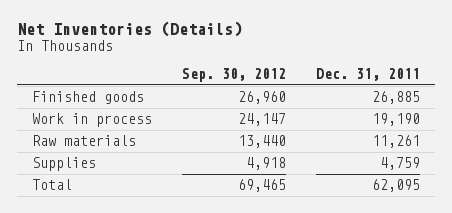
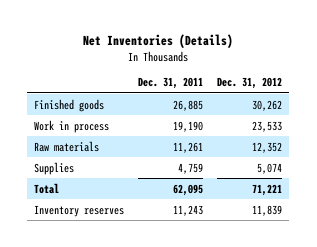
[182,68,287,83] Sep. 30, 2012 -> none
none -> [217,77,283,90] Dec. 31, 2012
none -> [34,204,125,217] Inventory reserves

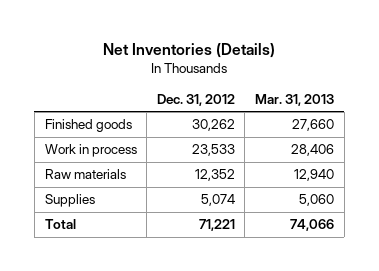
[138,77,204,90] Dec. 31, 2011 -> none
none -> [255,93,335,106] Mar. 31, 2013
[34,204,125,217] Inventory reserves -> none

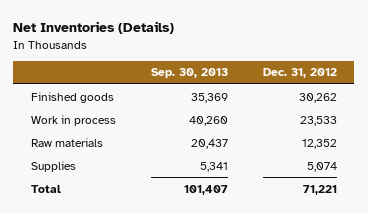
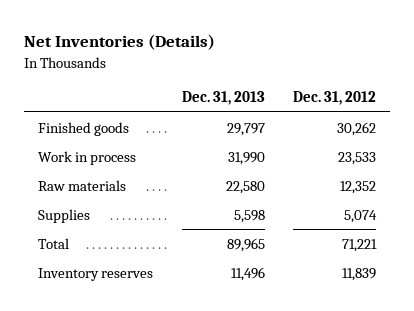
[150,68,228,79] Sep. 30, 2013 -> none
none -> [181,91,265,106] Dec. 31, 2013
none -> [38,267,154,281] Inventory reserves

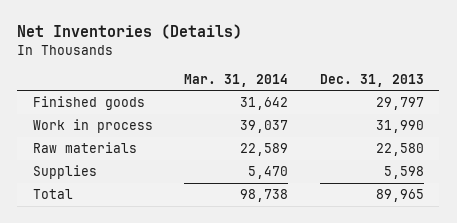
[292,91,376,106] Dec. 31, 2012 -> none
none -> [184,73,289,87] Mar. 31, 2014
[38,267,154,281] Inventory reserves -> none

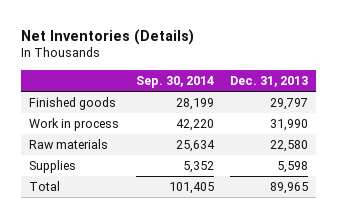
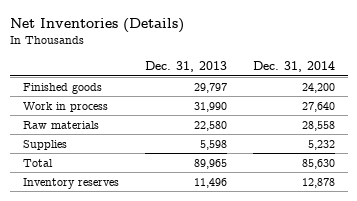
[135,75,214,88] Sep. 30, 2014 -> none
none -> [252,60,335,72] Dec. 31, 2014
none -> [22,177,119,189] Inventory reserves

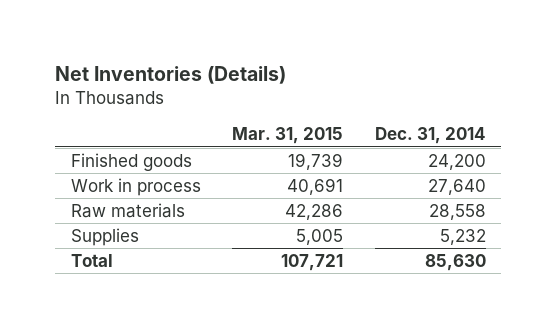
[144,60,227,72] Dec. 31, 2013 -> none
none -> [232,127,344,145] Mar. 31, 2015
[22,177,119,189] Inventory reserves -> none

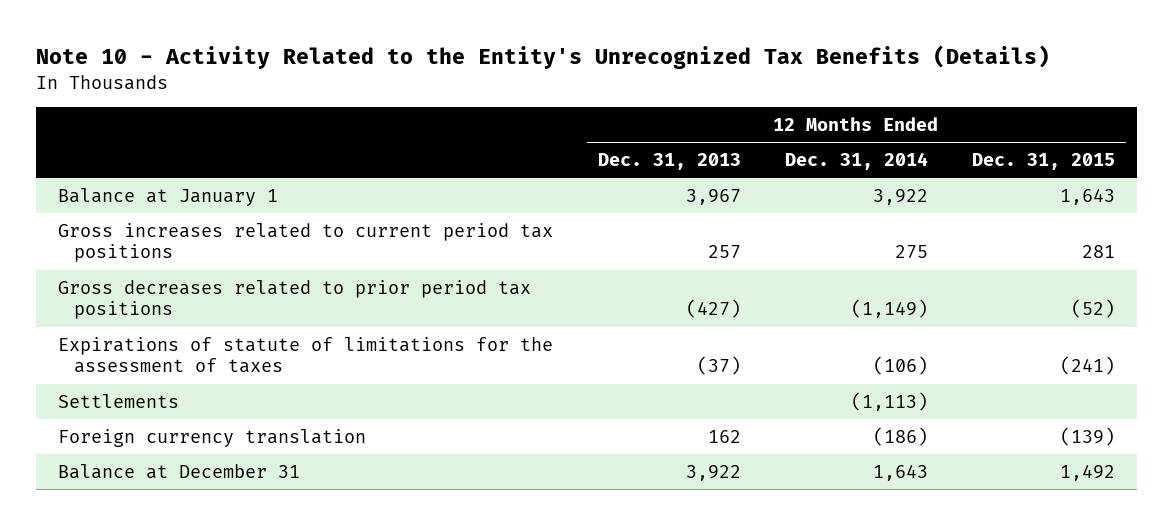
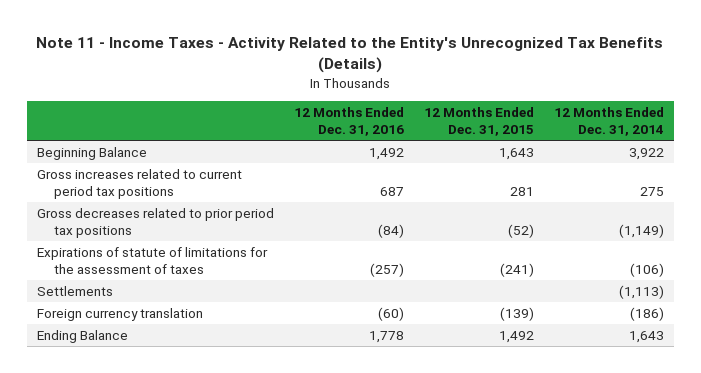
[36,45,1051,70] Note 10 - Activity Related to the Entity's Unrecognized Tax Benefits (Details) -> [36,37,664,74] Note 11 - Income Taxes - Activity Related to the Entity's Unrecognized Tax Benefits (Details)
[597,153,741,171] Dec. 31, 2013 -> none
none -> [293,106,404,137] 12 Months Ended Dec. 31, 2016
[58,187,279,206] Balance at January 1 -> [36,146,147,160] Beginning Balance
[58,463,301,479] Balance at December 31 -> [36,329,128,343] Ending Balance

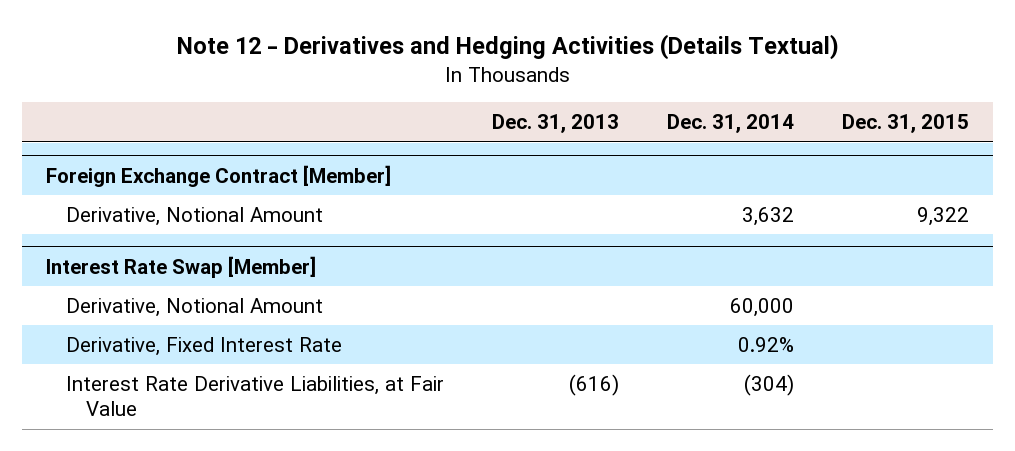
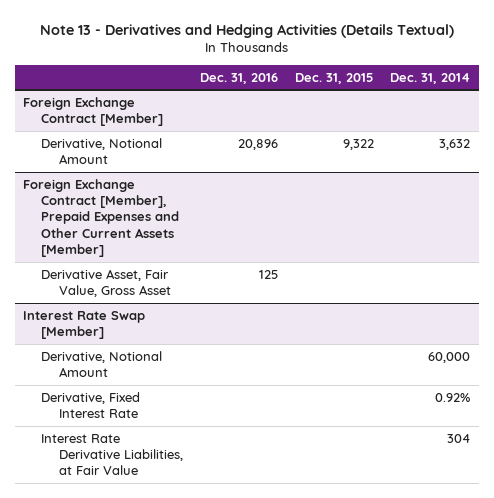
[176,33,839,60] Note 12 - Derivatives and Hedging Activities (Details Textual) -> [39,23,454,38] Note 13 - Derivatives and Hedging Activities (Details Textual)
[492,114,620,134] Dec. 31, 2013 -> none
none -> [199,72,278,84] Dec. 31, 2016
none -> [23,178,180,258] Foreign Exchange Contract [Member], Prepaid Expenses and Other Current Assets [Member]
none -> [41,268,172,298] Derivative Asset, Fair Value, Gross Asset
[744,373,795,396] (304) -> [447,433,471,443] 304

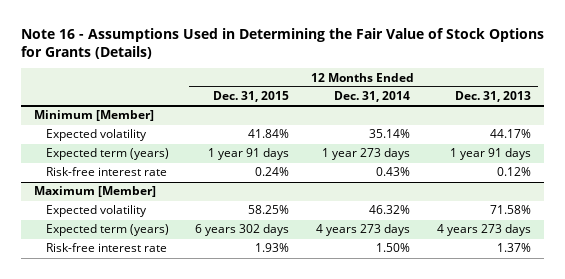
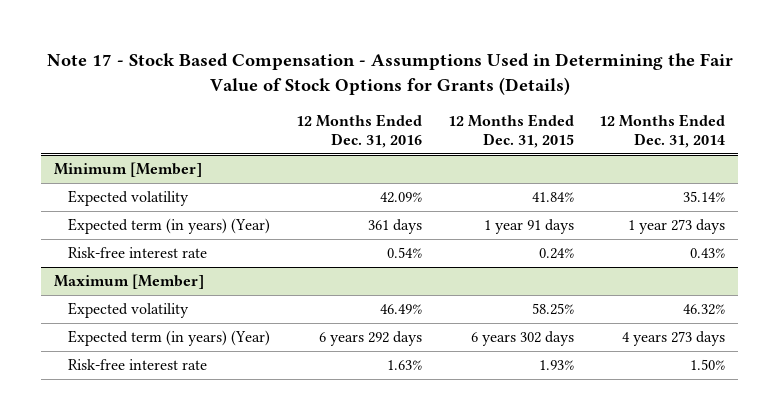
[20,27,544,59] Note 16 - Assumptions Used in Determining the Fair Value of Stock Options for Grants (Details) -> [46,53,733,96] Note 17 - Stock Based Compensation - Assumptions Used in Determining the Fair Value of Stock Options for Grants (Details)
[455,91,532,103] Dec. 31, 2013 -> none
none -> [295,114,422,149] 12 Months Ended Dec. 31, 2016
[45,148,169,161] Expected term (years) -> [68,218,271,235] Expected term (in years) (Year)
[45,224,169,237] Expected term (years) -> [68,330,271,347] Expected term (in years) (Year)

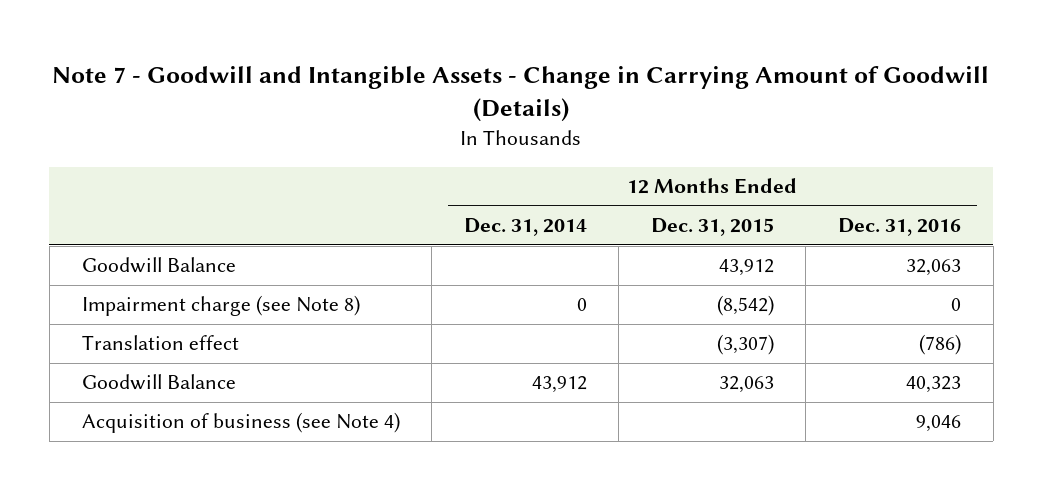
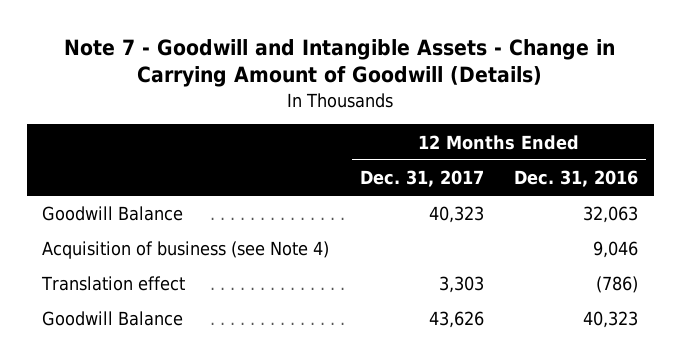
[463,218,587,237] Dec. 31, 2014 -> none
[650,218,774,237] Dec. 31, 2015 -> none
none -> [359,170,484,188] Dec. 31, 2017
[81,295,360,317] Impairment charge (see Note 8) -> none
[81,412,400,434] Acquisition of business (see Note 4) -> [42,241,330,260] Acquisition of business (see Note 4)

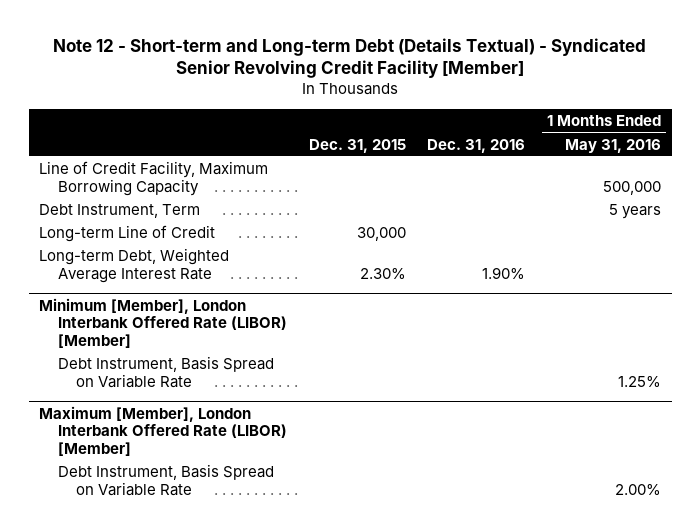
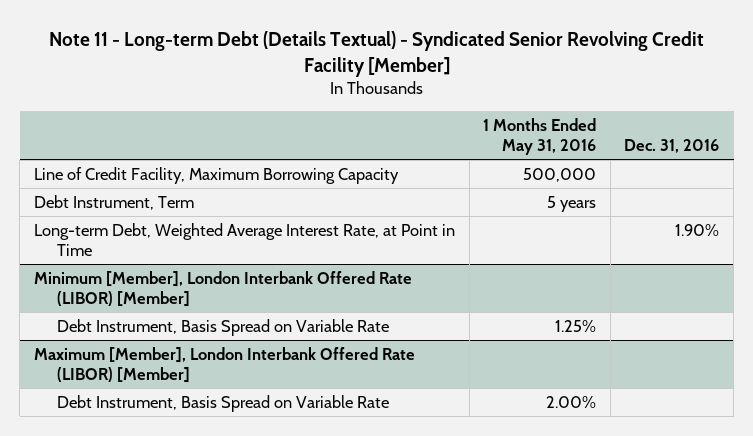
[53,37,647,79] Note 12 - Short-term and Long-term Debt (Details Textual) - Syndicated Senior Revolving Credit Facility [Member] -> [48,30,704,77] Note 11 - Long-term Debt (Details Textual) - Syndicated Senior Revolving Credit Facility [Member]
[308,138,406,153] Dec. 31, 2015 -> none
[39,225,216,243] Long-term Line of Credit -> none
[39,248,230,283] Long-term Debt, Weighted Average Interest Rate -> [33,222,455,257] Long-term Debt, Weighted Average Interest Rate, at Point in Time

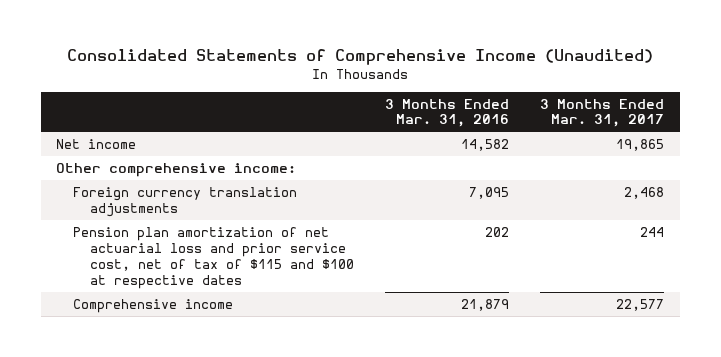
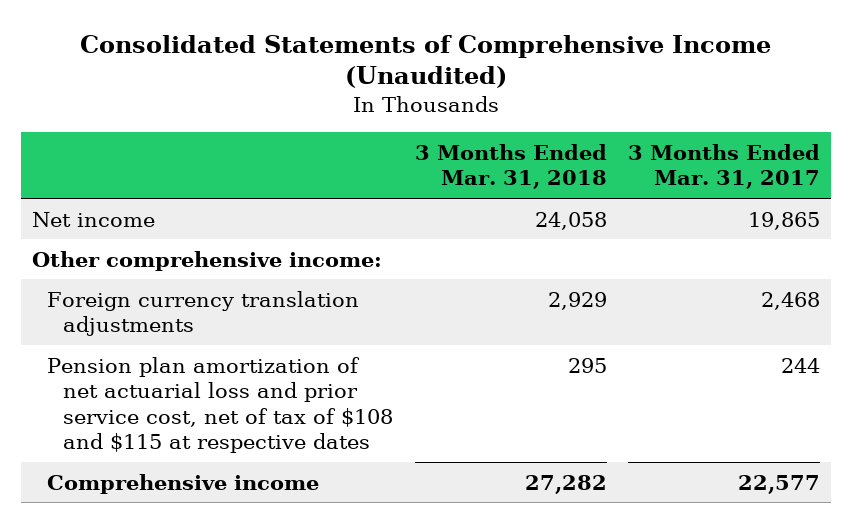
[385,98,510,128] 3 Months Ended Mar. 31, 2016 -> none
none -> [414,143,607,190] 3 Months Ended Mar. 31, 2018
[73,226,355,289] Pension plan amortization of net actuarial loss and prior service cost, net of tax of $115 and $100 at respective dates -> [47,356,393,454] Pension plan amortization of net actuarial loss and prior service cost, net of tax of $108 and $115 at respective dates

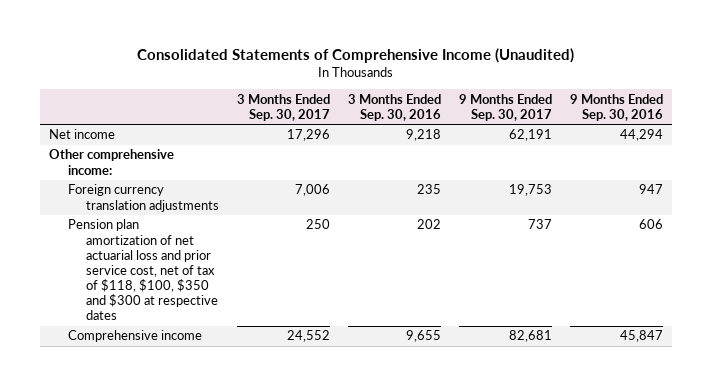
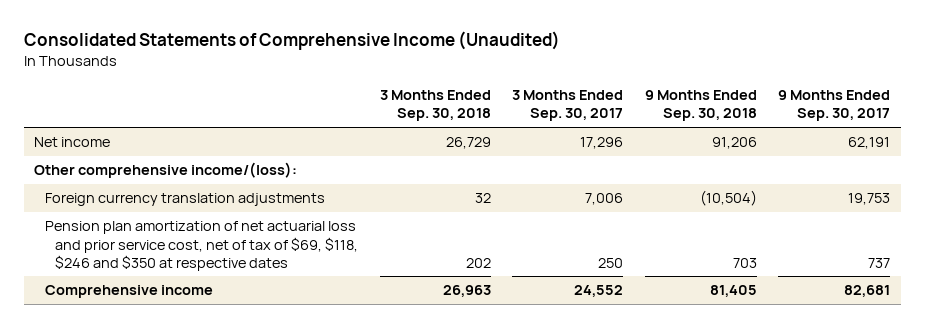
[348,93,442,121] 3 Months Ended Sep. 30, 2016 -> none
[570,93,664,121] 9 Months Ended Sep. 30, 2016 -> none
none -> [379,90,491,122] 3 Months Ended Sep. 30, 2018
none -> [644,90,757,122] 9 Months Ended Sep. 30, 2018
[49,149,175,175] Other comprehensive income: -> [34,162,298,179] Other comprehensive income/(loss):
[67,219,219,321] Pension plan amortization of net actuarial loss and prior service cost, net of tax of $118, $100, $350 and $300 at respective dates -> [44,221,359,271] Pension plan amortization of net actuarial loss and prior service cost, net of tax of $69, $118, $246 and $350 at respective dates

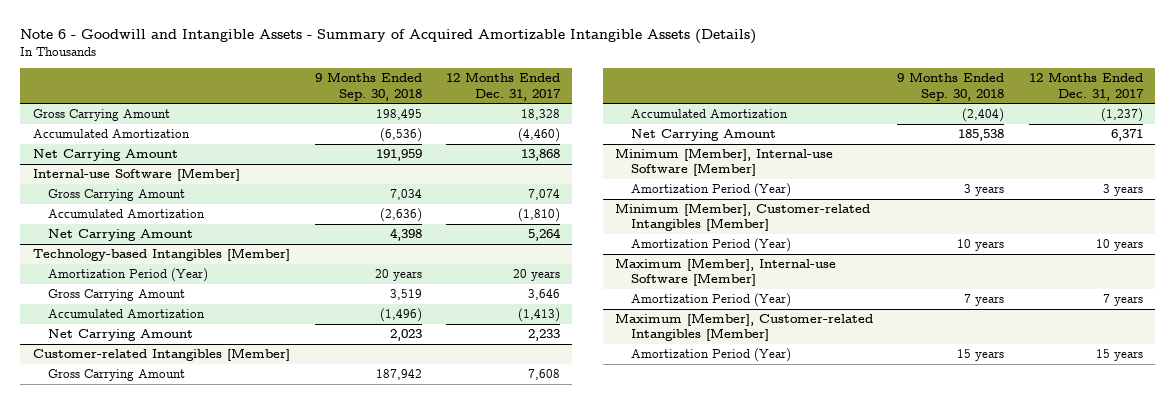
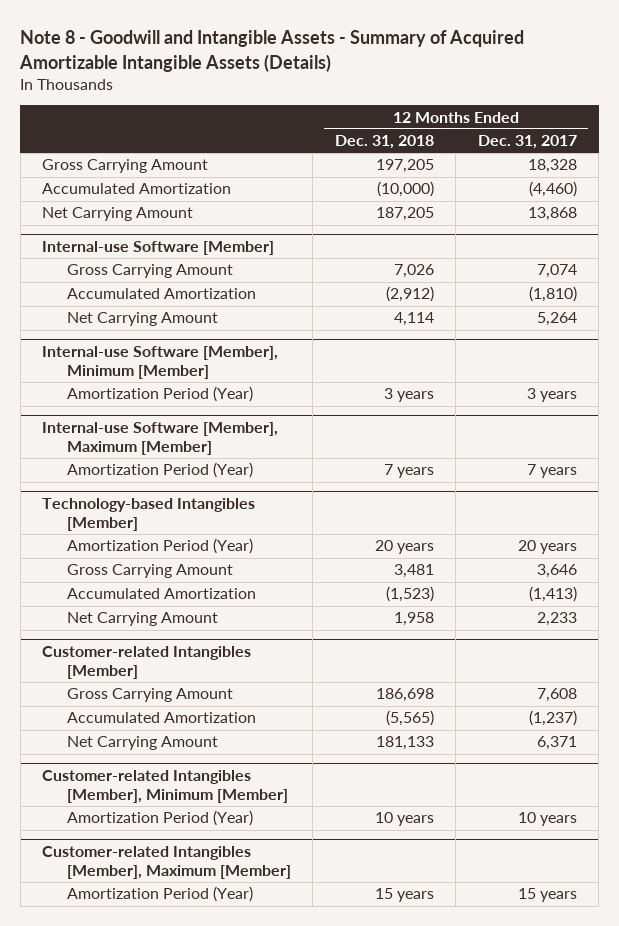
[20,29,757,45] Note 6 - Goodwill and Intangible Assets - Summary of Acquired Amortizable Intangible Assets (Details) -> [19,30,525,72] Note 8 - Goodwill and Intangible Assets - Summary of Acquired Amortizable Intangible Assets (Details)
[314,72,422,101] 9 Months Ended Sep. 30, 2018 -> none
none -> [334,135,434,150] Dec. 31, 2018
none -> [42,345,279,379] Internal-use Software [Member], Minimum [Member]
none -> [66,386,253,403] Amortization Period (Year)
none -> [42,421,279,455] Internal-use Software [Member], Maximum [Member]
none -> [66,462,253,479] Amortization Period (Year)
[615,148,834,177] Minimum [Member], Internal-use Software [Member] -> none
[630,183,791,198] Amortization Period (Year) -> none
[615,203,871,232] Minimum [Member], Customer-related Intangibles [Member] -> [42,769,288,803] Customer-related Intangibles [Member], Minimum [Member]
[615,258,837,287] Maximum [Member], Internal-use Software [Member] -> none
[630,293,791,308] Amortization Period (Year) -> none
[615,313,874,342] Maximum [Member], Customer-related Intangibles [Member] -> [42,845,291,879] Customer-related Intangibles [Member], Maximum [Member]

